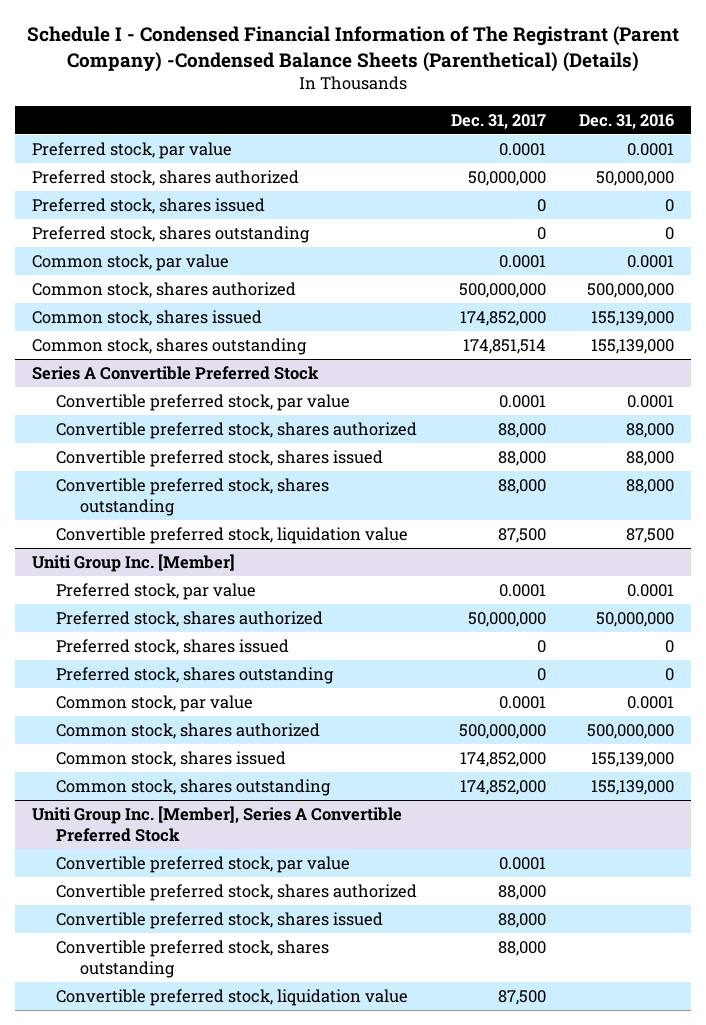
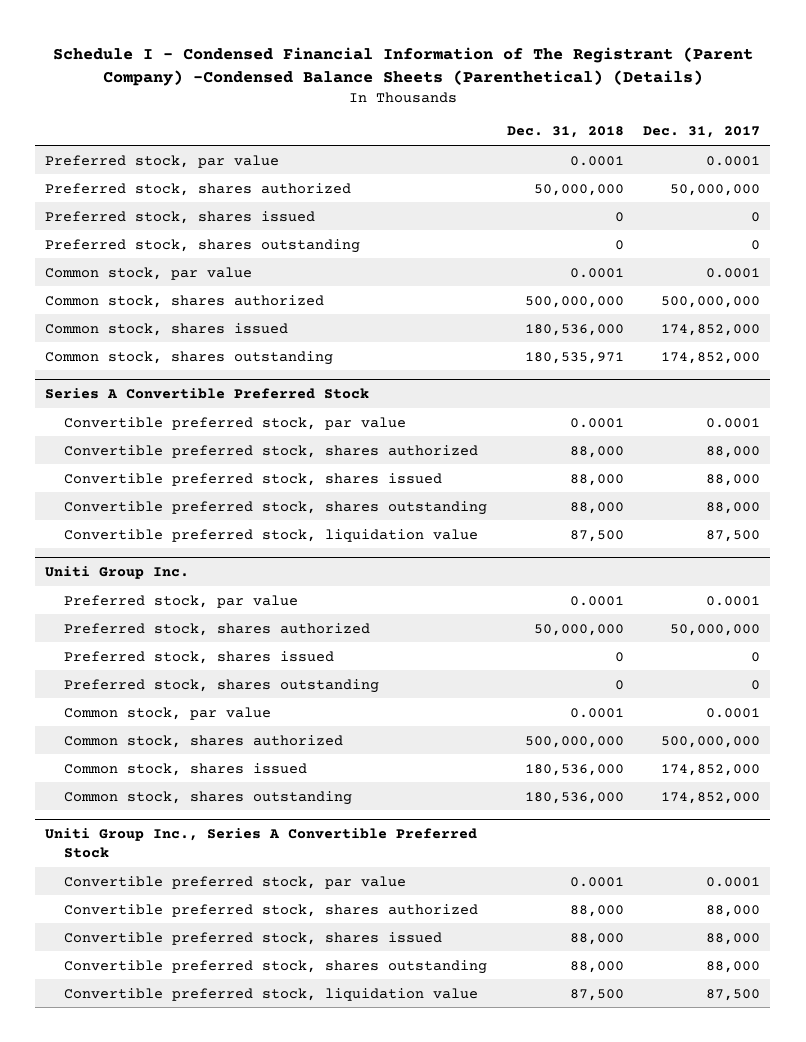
[579,113,675,129] Dec. 31, 2016 -> none
none -> [506,126,624,139] Dec. 31, 2018
[462,338,546,354] 174,851,514 -> [661,351,761,364] 174,852,000
[32,553,236,572] Uniti Group Inc. [Member] -> [45,566,190,580] Uniti Group Inc.
[32,805,403,842] Uniti Group Inc. [Member], Series A Convertible Preferred Stock -> [45,828,478,859] Uniti Group Inc., Series A Convertible Preferred Stock

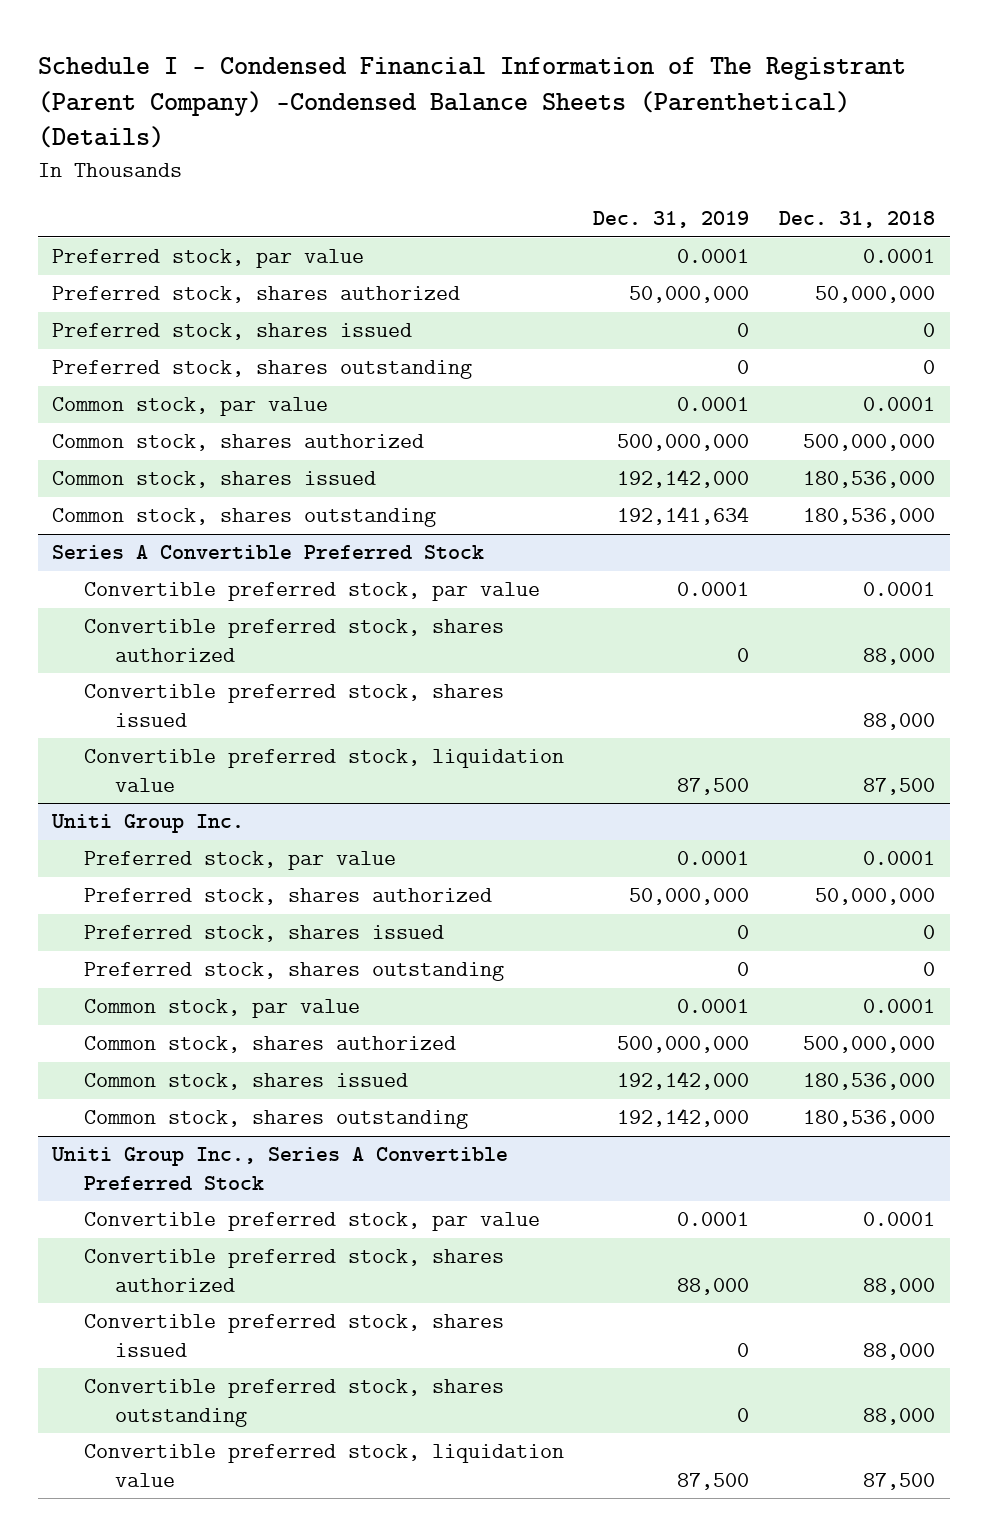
[643,126,761,139] Dec. 31, 2017 -> none
none -> [593,211,750,229] Dec. 31, 2019
[524,351,624,364] 180,535,971 -> [803,508,936,526] 180,536,000
[63,500,487,515] Convertible preferred stock, shares outstanding -> none

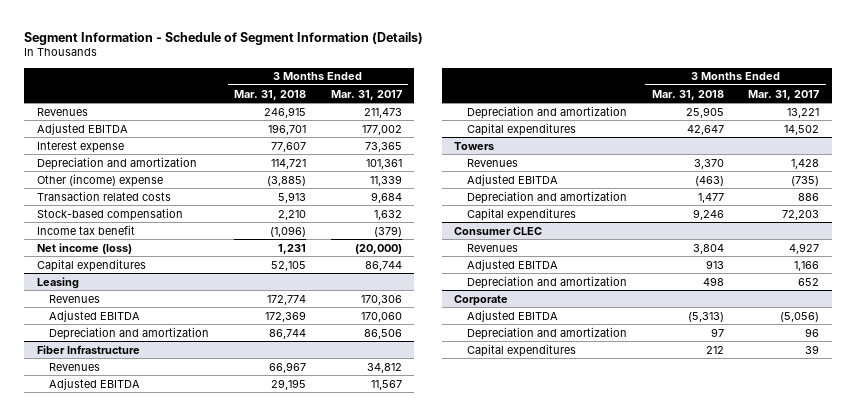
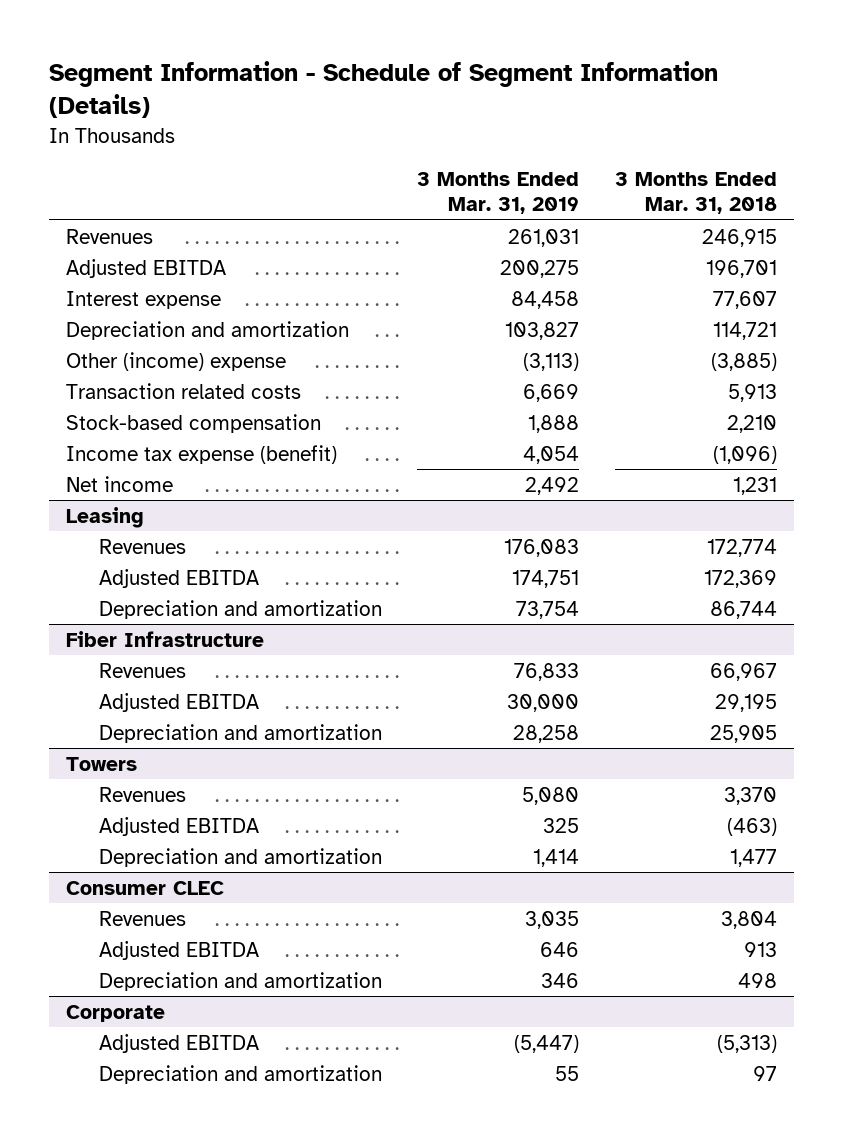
[330,89,402,100] Mar. 31, 2017 -> none
none -> [417,172,580,215] 3 Months Ended Mar. 31, 2019
[36,258,146,272] Capital expenditures -> none
[36,224,135,235] Income tax benefit -> [66,444,338,464] Income tax expense (benefit)
[36,242,132,254] Net income (loss) -> [66,475,174,492] Net income
[466,122,576,136] Capital expenditures -> none
[466,207,576,221] Capital expenditures -> none
[466,343,576,357] Capital expenditures -> none

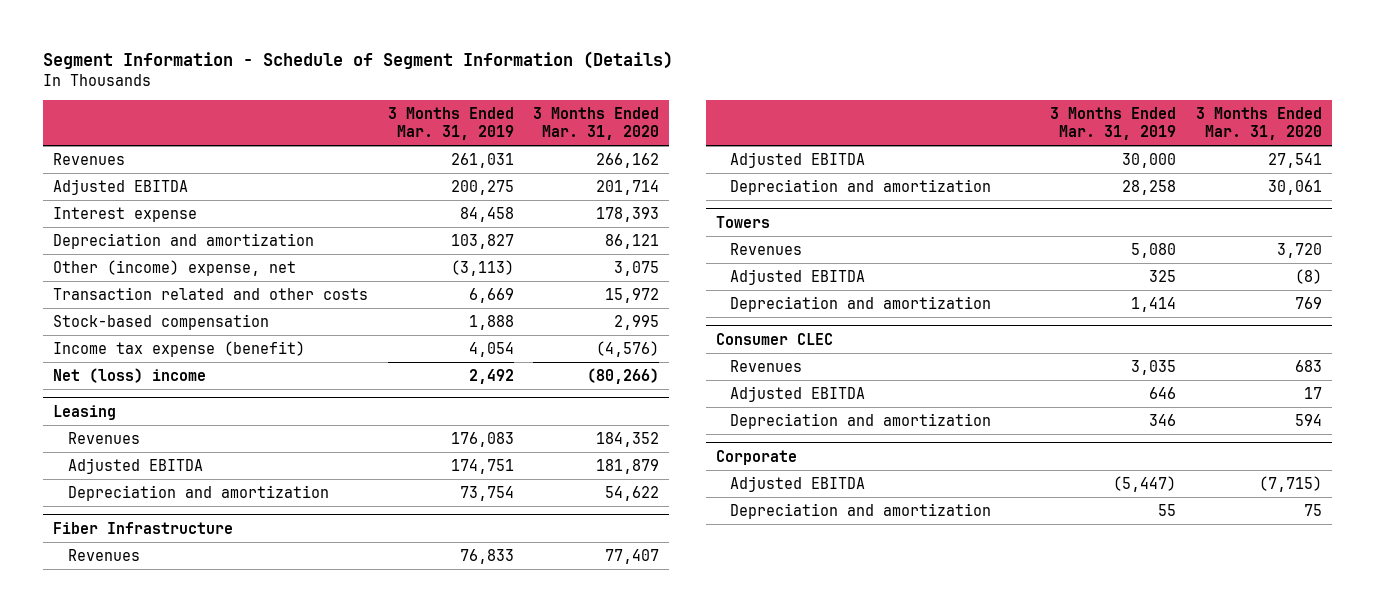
[614,172,777,215] 3 Months Ended Mar. 31, 2018 -> none
none -> [533,107,660,140] 3 Months Ended Mar. 31, 2020
[66,351,287,371] Other (income) expense -> [52,260,296,277] Other (income) expense, net
[66,382,302,399] Transaction related costs -> [52,287,368,301] Transaction related and other costs
[66,475,174,492] Net income -> [52,368,206,384] Net (loss) income

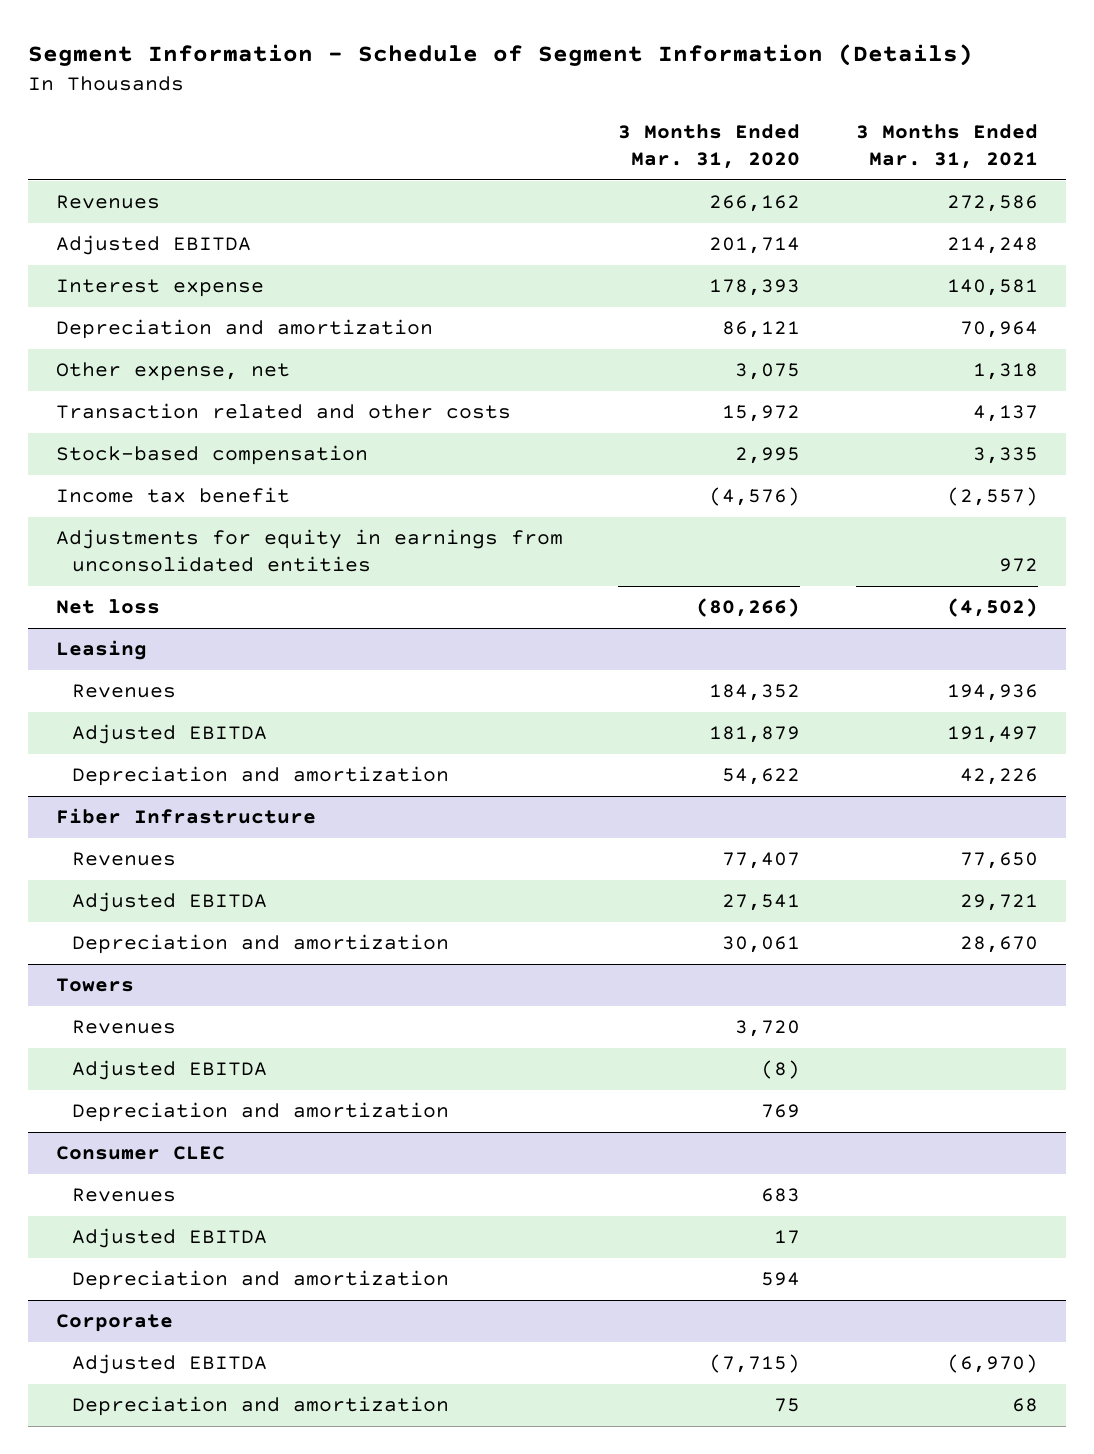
[387,107,514,140] 3 Months Ended Mar. 31, 2019 -> none
none -> [856,124,1039,169] 3 Months Ended Mar. 31, 2021
[52,260,296,277] Other (income) expense, net -> [55,362,290,382] Other expense, net
[52,341,305,358] Income tax expense (benefit) -> [55,487,290,504] Income tax benefit
none -> [55,529,563,572] Adjustments for equity in earnings from unconsolidated entities
[52,368,206,384] Net (loss) income -> [55,599,160,615] Net loss

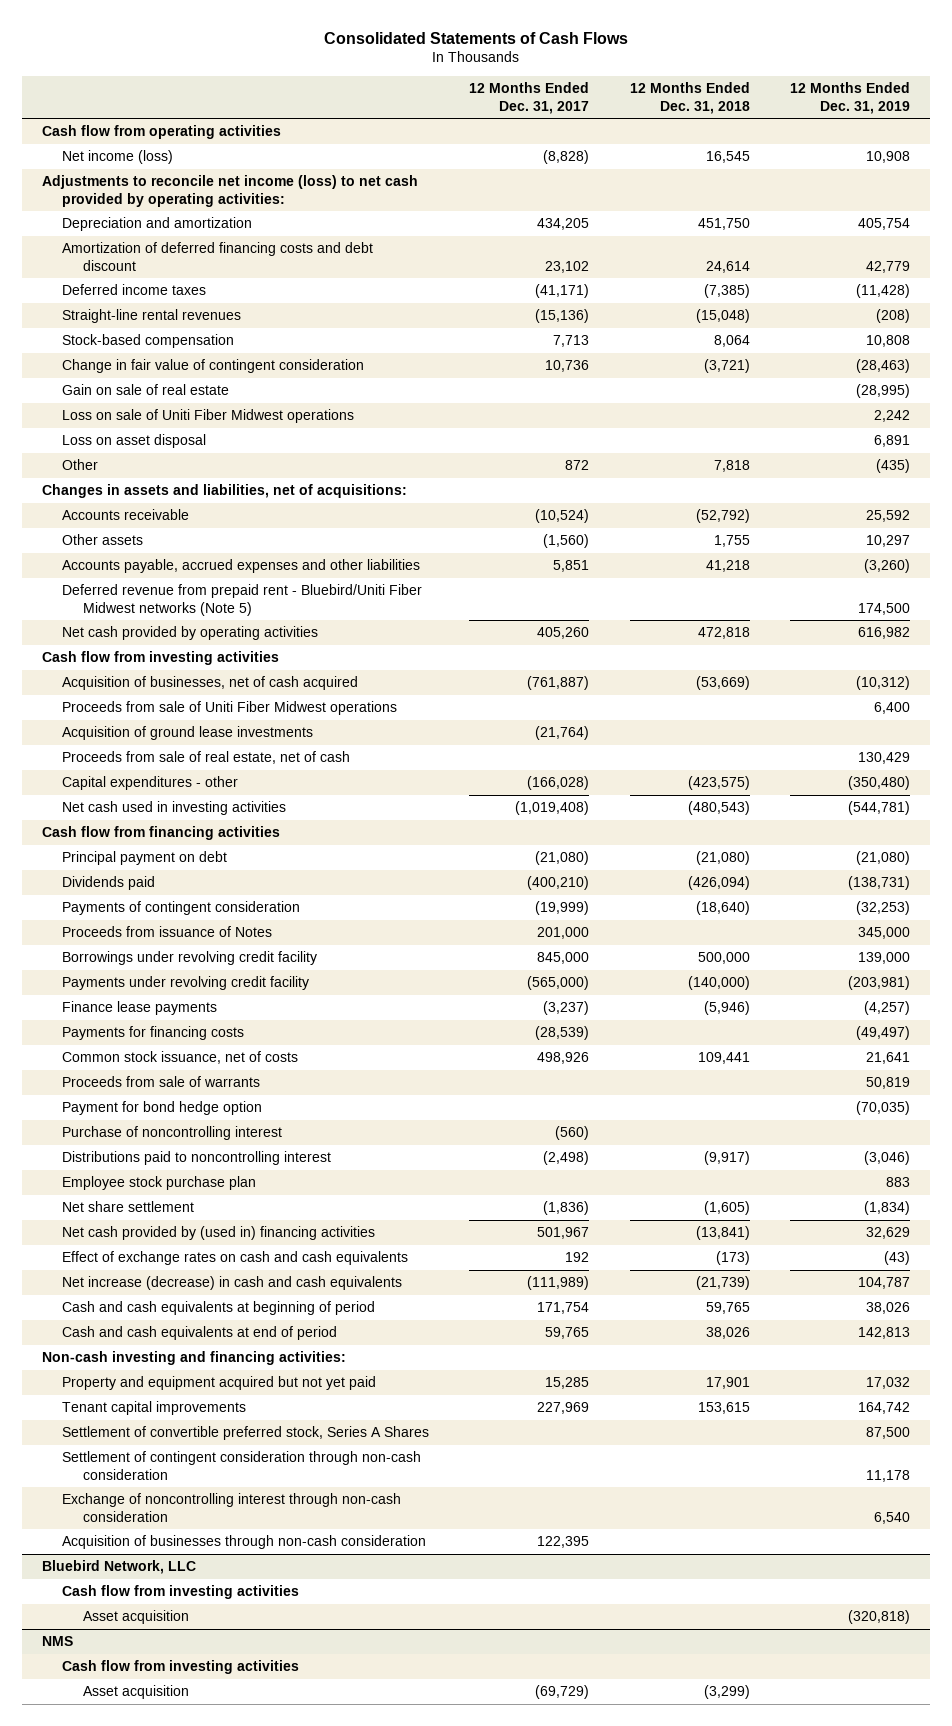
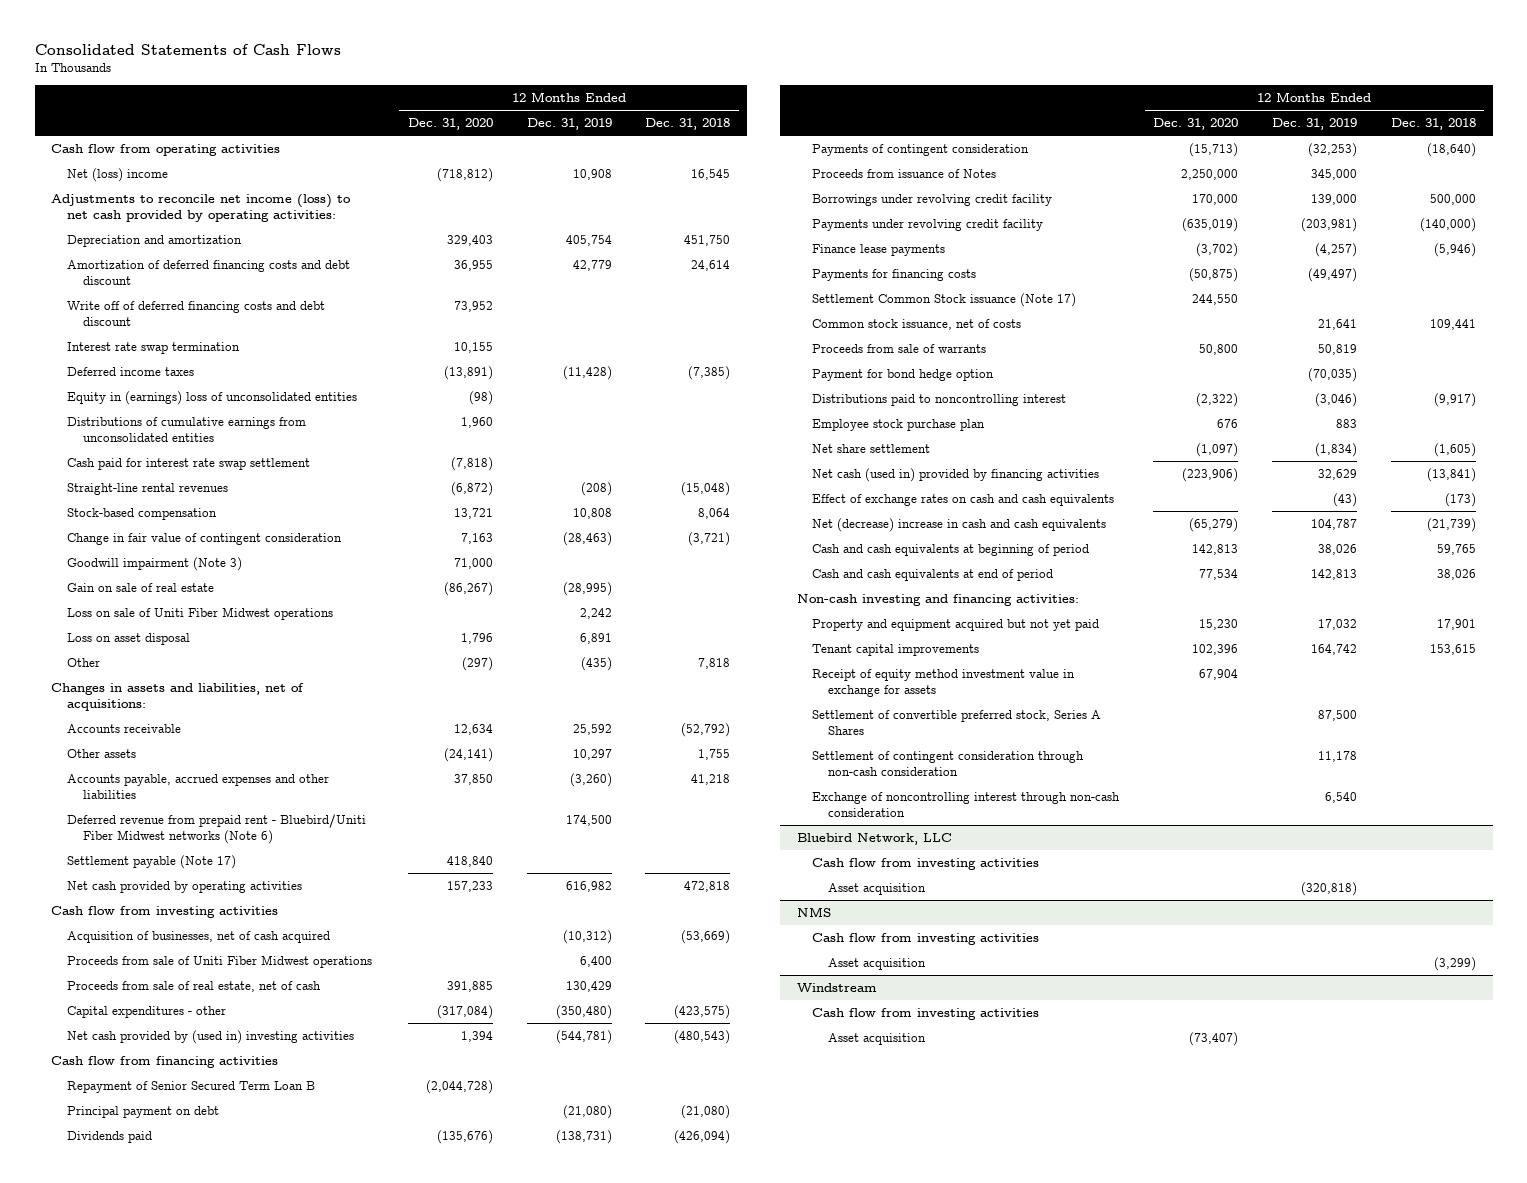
[469,81,590,114] 12 Months Ended Dec. 31, 2017 -> none
none -> [407,118,493,131] Dec. 31, 2020
[62,150,174,165] Net income (loss) -> [67,168,169,183] Net (loss) income
none -> [67,301,326,326] Write off of deferred financing costs and debt discount
none -> [67,342,241,355] Interest rate swap termination
none -> [67,391,358,406] Equity in (earnings) loss of unconsolidated entities
none -> [67,417,307,442] Distributions of cumulative earnings from unconsolidated entities
none -> [67,458,311,471] Cash paid for interest rate swap settlement
none -> [67,557,243,572] Goodwill impairment (Note 3)
[62,584,423,616] Deferred revenue from prepaid rent - Bluebird/Uniti Fiber Midwest networks (Note 5) -> [67,814,367,844] Deferred revenue from prepaid rent - Bluebird/Uniti Fiber Midwest networks (Note 6)
none -> [67,855,237,870] Settlement payable (Note 17)
[62,726,314,741] Acquisition of ground lease investments -> none
[62,801,287,816] Net cash used in investing activities -> [67,1030,355,1045] Net cash provided by (used in) investing activities
none -> [67,1081,316,1094] Repayment of Senior Secured Term Loan B
none -> [812,293,1077,308] Settlement Common Stock issuance (Note 17)
[62,1126,283,1141] Purchase of noncontrolling interest -> none
[62,1226,376,1241] Net cash provided by (used in) financing activities -> [812,468,1100,483] Net cash (used in) provided by financing activities
[62,1276,403,1291] Net increase (decrease) in cash and cash equivalents -> [812,518,1107,533] Net (decrease) increase in cash and cash equivalents
none -> [812,669,1076,697] Receipt of equity method investment value in exchange for assets
[62,1535,427,1550] Acquisition of businesses through non-cash consideration -> none
none -> [796,983,877,993] Windstream
none -> [812,1008,1040,1021] Cash flow from investing activities
none -> [827,1033,926,1046] Asset acquisition

